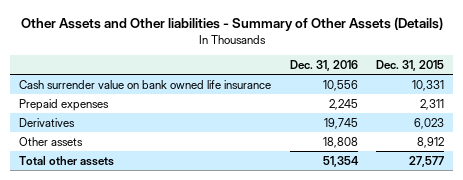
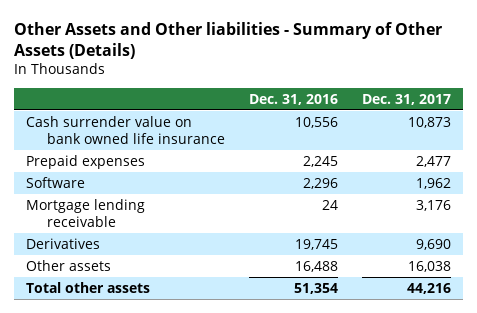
[375,59,444,71] Dec. 31, 2015 -> none
none -> [362,93,452,105] Dec. 31, 2017
none -> [25,176,85,188] Software
none -> [25,198,145,227] Mortgage lending receivable
[322,136,358,148] 18,808 -> [295,260,339,272] 16,488

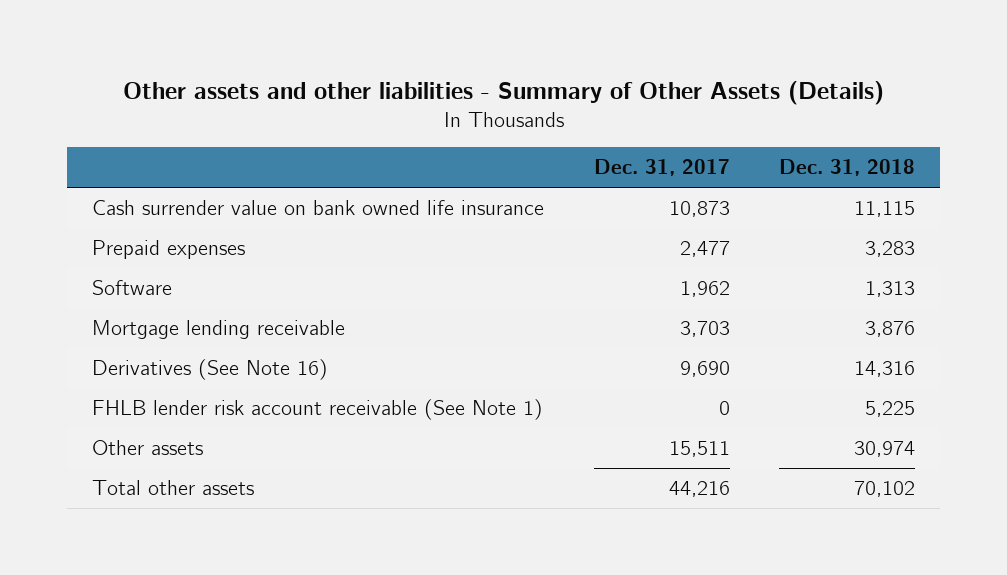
[13,21,442,59] Other Assets and Other liabilities - Summary of Other Assets (Details) -> [122,81,884,106] Other assets and other liabilities - Summary of Other Assets (Details)
[249,93,339,105] Dec. 31, 2016 -> none
none -> [779,159,916,177] Dec. 31, 2018
[416,199,452,211] 3,176 -> [679,321,730,338] 3,703
[25,237,100,249] Derivatives -> [92,359,329,381] Derivatives (See Note 16)
none -> [92,399,544,421] FHLB lender risk account receivable (See Note 1)
[408,260,452,272] 16,038 -> [668,441,730,458] 15,511

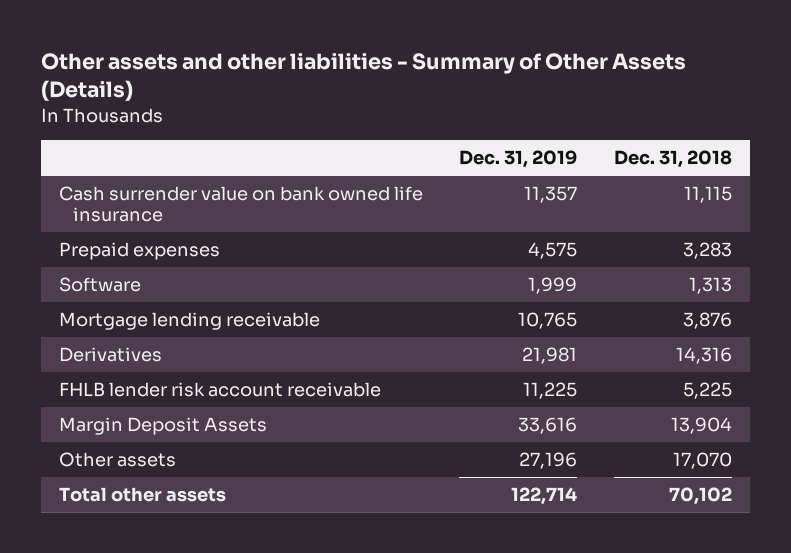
[593,159,730,177] Dec. 31, 2017 -> none
none -> [459,150,578,169] Dec. 31, 2019
[92,359,329,381] Derivatives (See Note 16) -> [58,347,162,363] Derivatives
[92,399,544,421] FHLB lender risk account receivable (See Note 1) -> [58,382,381,398] FHLB lender risk account receivable
none -> [58,417,267,436] Margin Deposit Assets
[854,441,916,458] 30,974 -> [672,452,732,470] 17,070

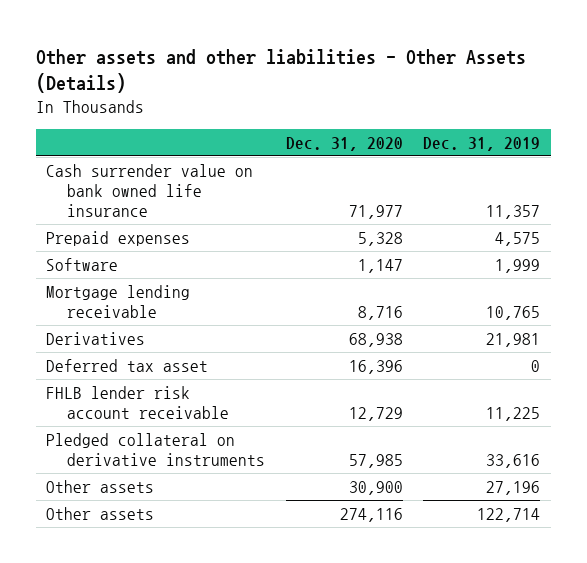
[40,51,686,102] Other assets and other liabilities - Summary of Other Assets (Details) -> [36,48,527,94] Other assets and other liabilities - Other Assets (Details)
[613,150,732,169] Dec. 31, 2018 -> none
none -> [285,136,403,151] Dec. 31, 2020
none -> [46,358,209,372] Deferred tax asset
[58,417,267,436] Margin Deposit Assets -> [46,432,266,467] Pledged collateral on derivative instruments
[58,487,226,503] Total other assets -> [46,506,155,520] Other assets

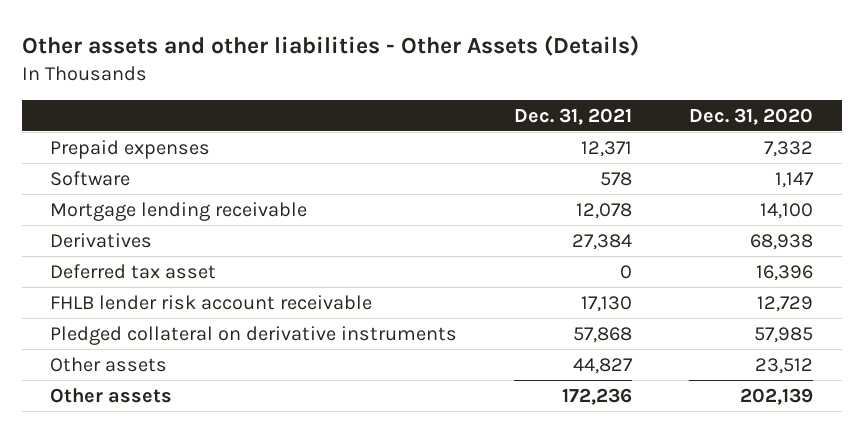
[423,136,541,151] Dec. 31, 2019 -> none
none -> [514,107,633,125] Dec. 31, 2021
[46,163,254,218] Cash surrender value on bank owned life insurance -> none
[357,231,403,246] 5,328 -> [764,140,814,157] 7,332
[357,306,403,321] 8,716 -> [760,202,814,219] 14,100
[348,480,403,495] 30,900 -> [755,357,814,374] 23,512
[339,507,403,522] 274,116 -> [740,387,814,405] 202,139

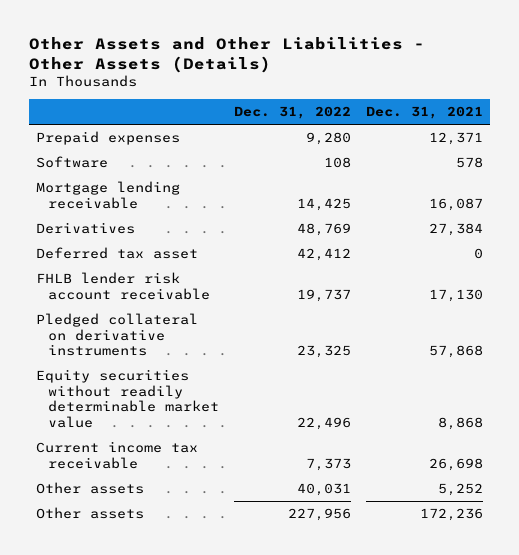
[21,34,639,56] Other assets and other liabilities - Other Assets (Details) -> [28,36,425,73] Other Assets and Other Liabilities - Other Assets (Details)
[689,107,814,125] Dec. 31, 2020 -> none
none -> [233,106,351,120] Dec. 31, 2022
[576,202,633,219] 12,078 -> [428,197,483,211] 16,087
none -> [35,369,220,429] Equity securities without readily determinable market value
none -> [35,441,198,469] Current income tax receivable
[573,357,634,374] 44,827 -> [437,483,483,497] 5,252

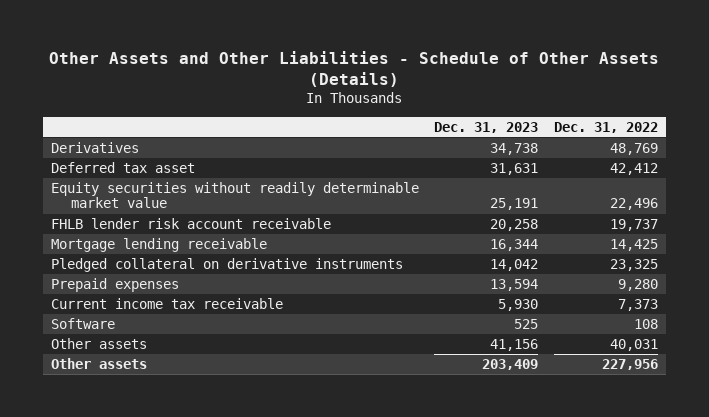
[28,36,425,73] Other Assets and Other Liabilities - Other Assets (Details) -> [49,51,660,88] Other Assets and Other Liabilities - Schedule of Other Assets (Details)
[365,106,483,120] Dec. 31, 2021 -> none
none -> [434,121,539,133] Dec. 31, 2023
[35,369,220,429] Equity securities without readily determinable market value -> [50,181,419,209] Equity securities without readily determinable market value
[35,181,180,209] Mortgage lending receivable -> [50,237,267,252] Mortgage lending receivable
[35,131,180,146] Prepaid expenses -> [50,277,179,292] Prepaid expenses
[35,156,108,169] Software -> [50,317,115,329] Software

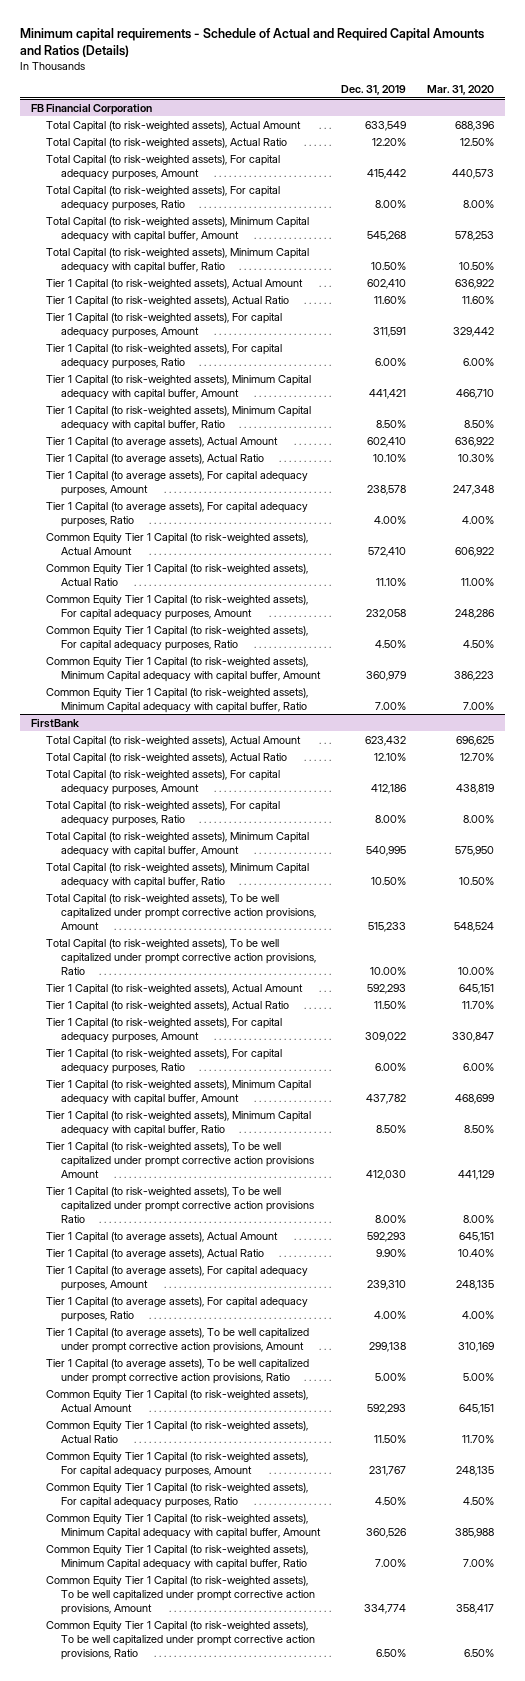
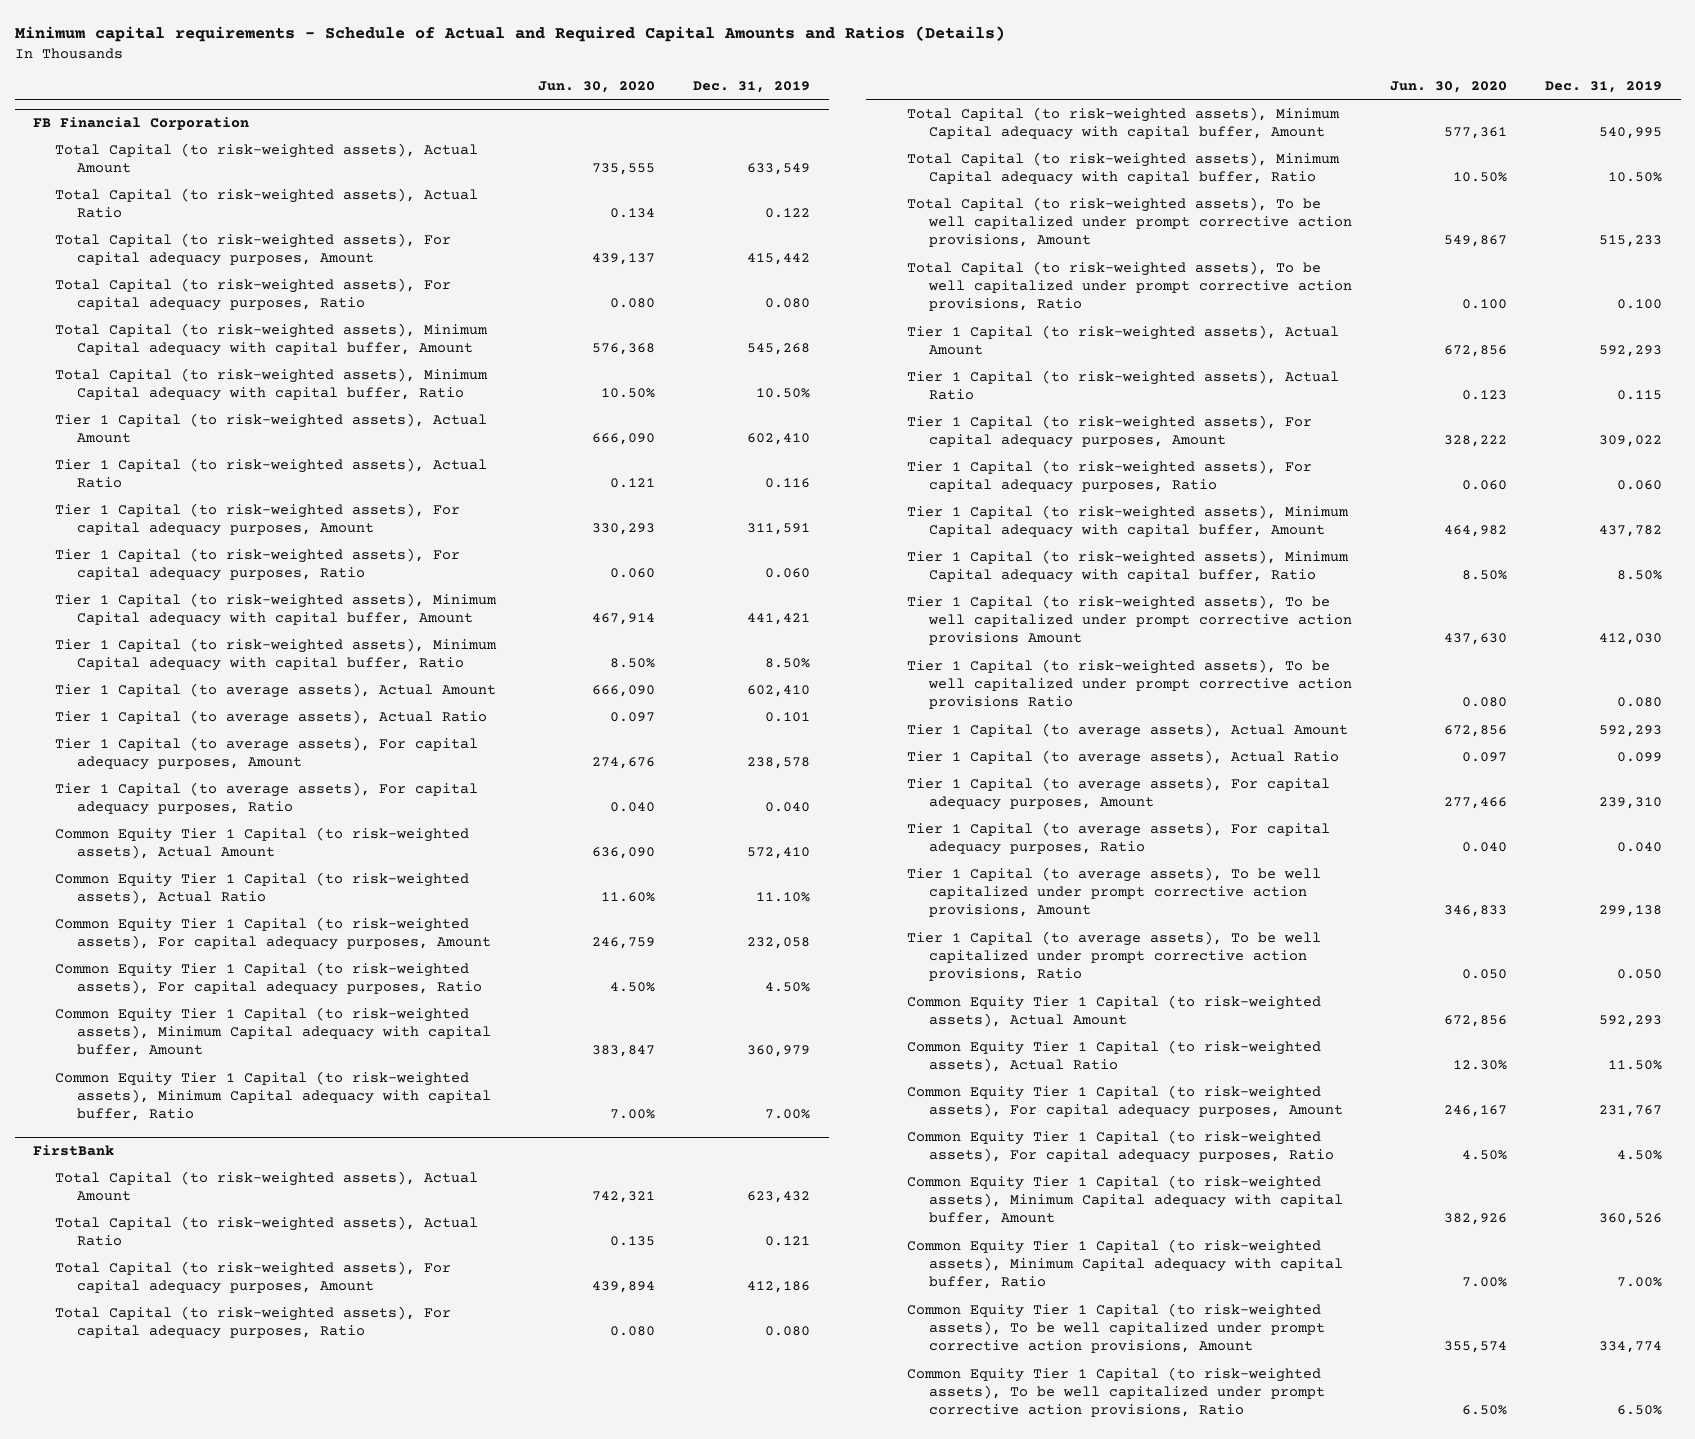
[427,85,495,96] Mar. 31, 2020 -> none
none -> [538,81,656,94] Jun. 30, 2020
[372,137,407,146] 12.20% -> [765,208,811,219] 0.122
[375,199,407,208] 8.00% -> [765,298,811,309] 0.080
[374,295,407,304] 11.60% -> [765,478,811,489] 0.116
[375,357,407,366] 6.00% -> [765,568,811,579] 0.060
[373,453,407,462] 10.10% -> [765,711,811,722] 0.101
[374,515,407,524] 4.00% -> [765,802,811,813] 0.040
[374,752,407,761] 12.10% -> [765,1236,811,1247] 0.121
[375,814,407,823] 8.00% -> [765,1326,811,1337] 0.080
[370,966,407,975] 10.00% -> [1616,299,1662,310] 0.100
[374,1000,407,1009] 11.50% -> [1616,390,1662,401] 0.115
[375,1062,407,1071] 6.00% -> [1616,480,1662,491] 0.060
[375,1214,407,1223] 8.00% -> [1616,697,1662,708] 0.080
[376,1248,407,1257] 9.90% -> [1616,751,1662,762] 0.099
[374,1310,407,1319] 4.00% -> [1616,842,1662,853] 0.040
[375,1372,407,1381] 5.00% -> [1616,969,1662,980] 0.050

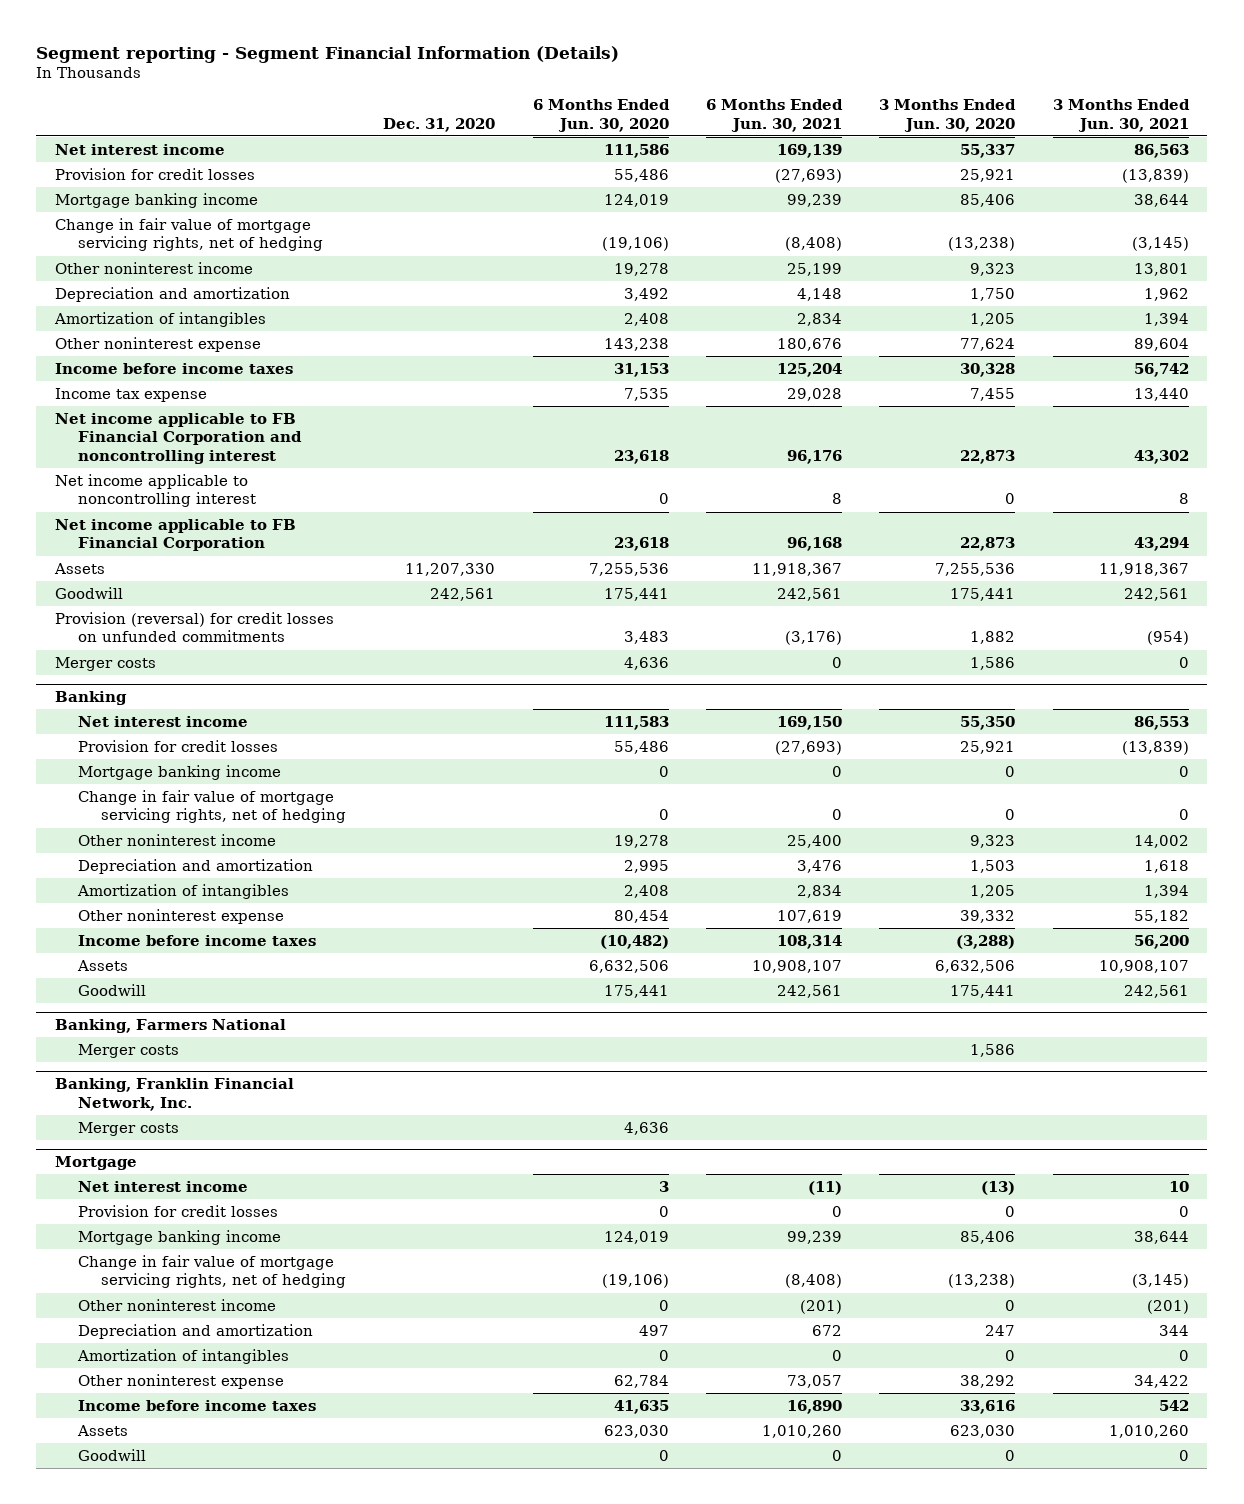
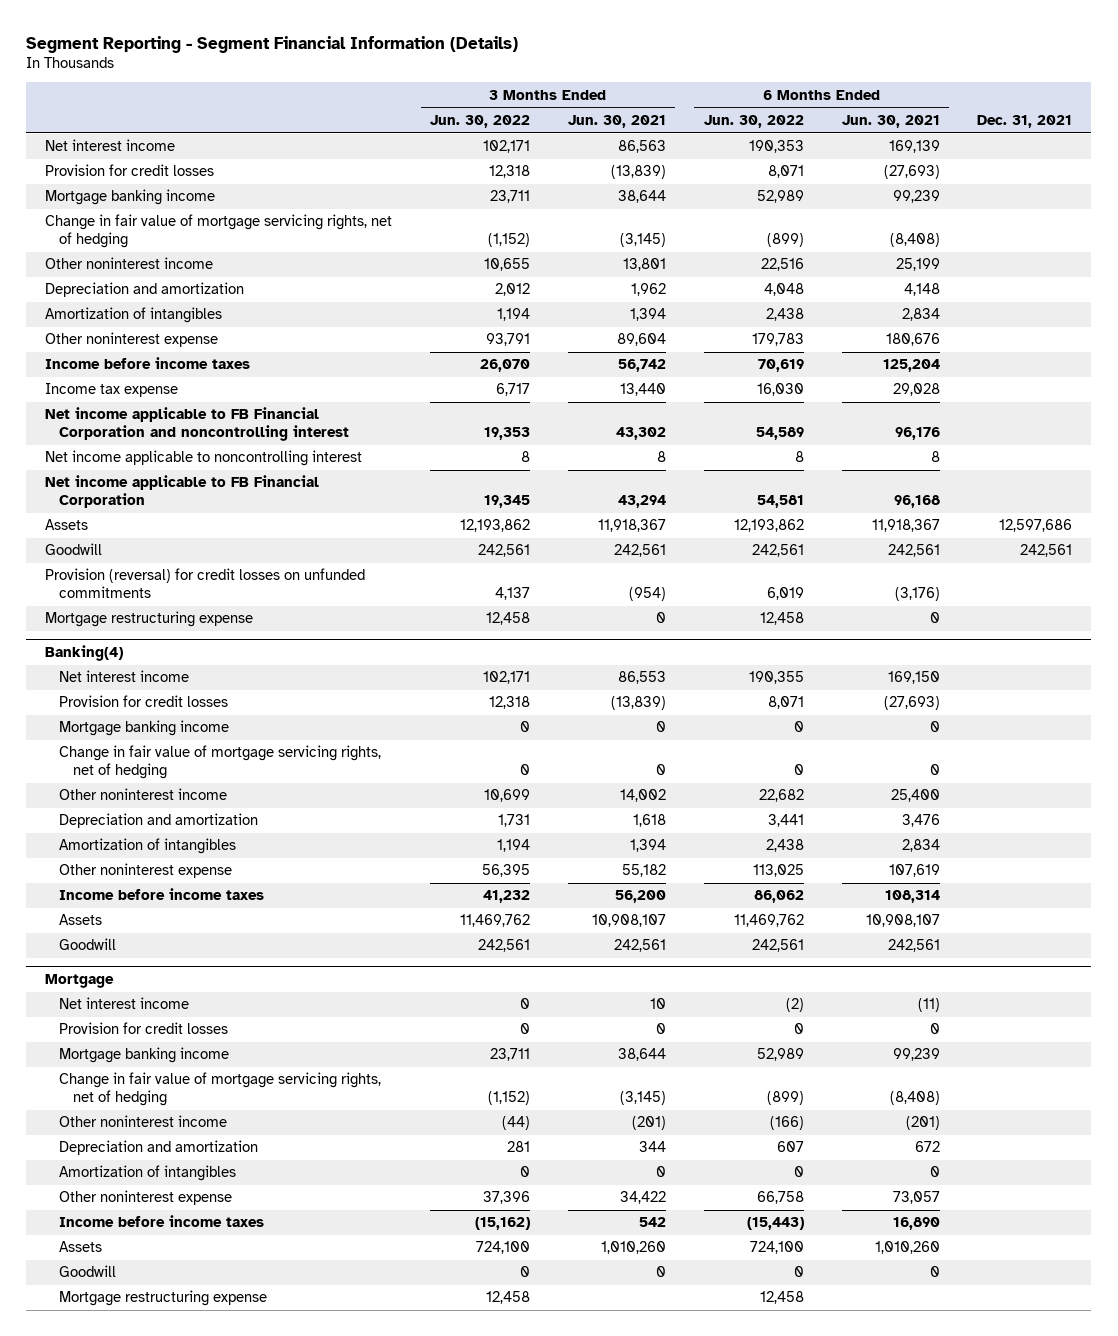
[36,45,620,63] Segment reporting - Segment Financial Information (Details) -> [26,35,519,53] Segment Reporting - Segment Financial Information (Details)
[383,117,496,132] Dec. 31, 2020 -> none
[532,99,670,132] 6 Months Ended Jun. 30, 2020 -> none
[879,99,1017,132] 3 Months Ended Jun. 30, 2020 -> none
none -> [430,115,531,129] Jun. 30, 2022
none -> [703,115,804,129] Jun. 30, 2022
none -> [977,115,1073,129] Dec. 31, 2021
[54,656,156,671] Merger costs -> none
none -> [45,611,254,628] Mortgage restructuring expense
[54,691,127,706] Banking -> [45,645,124,662] Banking(4)
[54,1019,286,1034] Banking, Farmers National -> none
[77,1043,179,1058] Merger costs -> none
[54,1078,294,1111] Banking, Franklin Financial Network, Inc. -> none
[77,1121,179,1136] Merger costs -> none
none -> [59,1290,268,1307] Mortgage restructuring expense

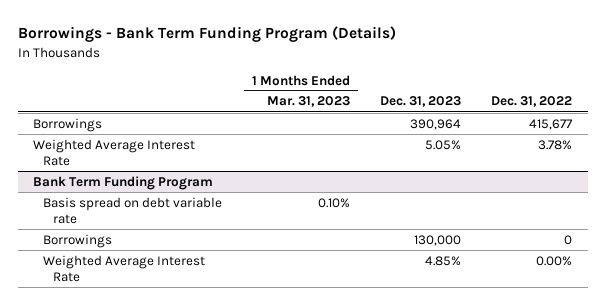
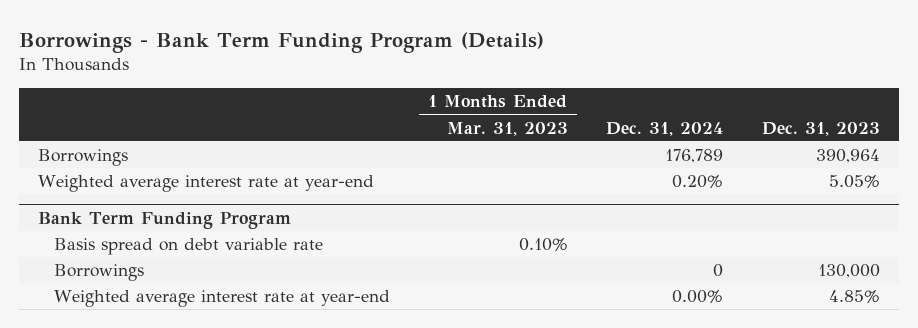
[491,96,573,108] Dec. 31, 2022 -> none
none -> [606,121,724,136] Dec. 31, 2024
[32,138,195,166] Weighted Average Interest Rate -> [38,175,375,193] Weighted average interest rate at year-end
[42,254,205,282] Weighted Average Interest Rate -> [54,290,391,308] Weighted average interest rate at year-end

